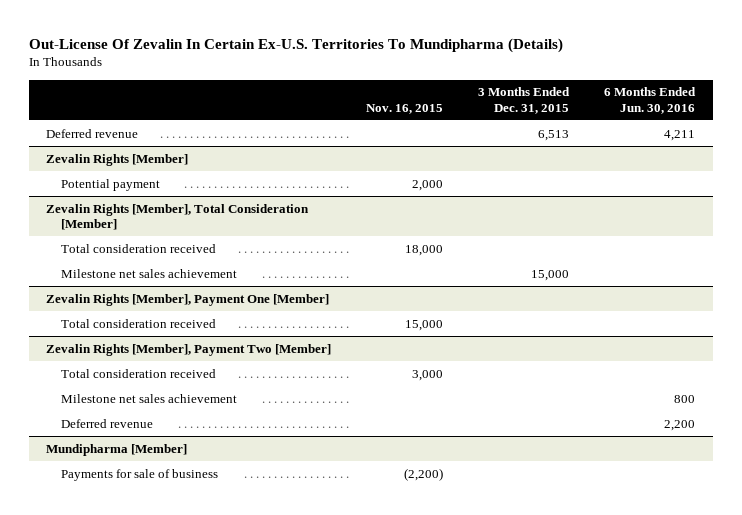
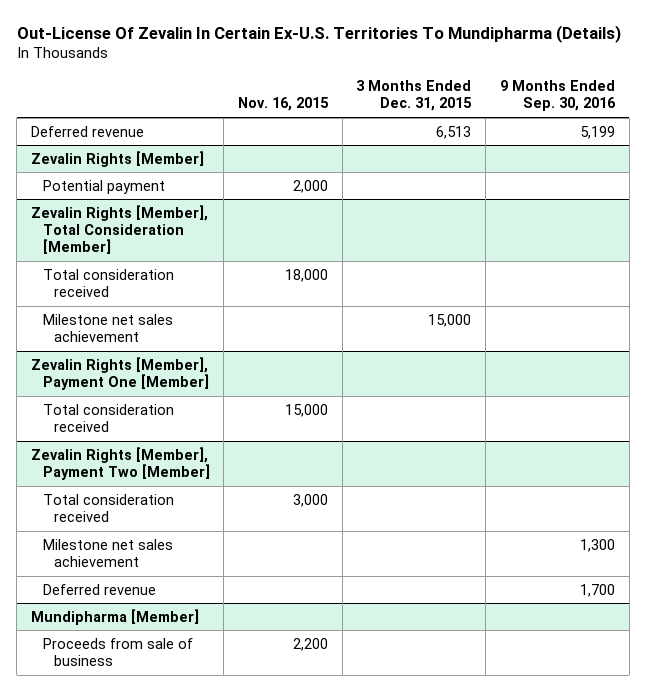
[604,87,697,114] 6 Months Ended Jun. 30, 2016 -> none
none -> [499,80,616,112] 9 Months Ended Sep. 30, 2016
[61,468,219,481] Payments for sale of business -> [42,637,193,666] Proceeds from sale of business
[404,467,444,481] (2,200) -> [293,637,329,651] 2,200

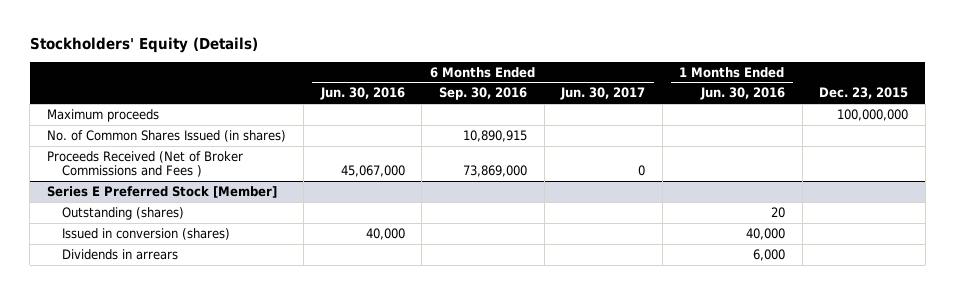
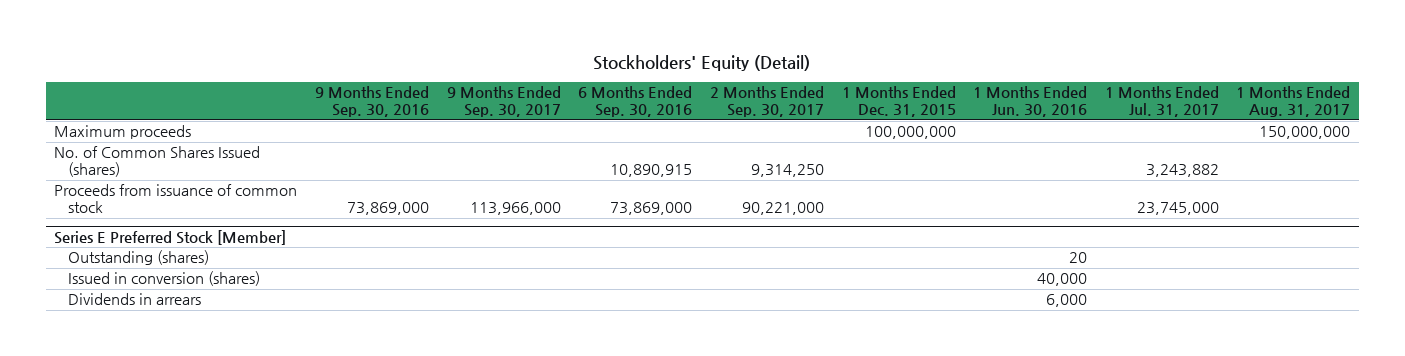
[29,37,258,54] Stockholders' Equity (Details) -> [593,54,811,71] Stockholders' Equity (Detail)
[319,87,405,101] Jun. 30, 2016 -> none
[560,87,646,101] Jun. 30, 2017 -> none
[819,87,909,100] Dec. 23, 2015 -> none
none -> [314,86,429,118] 9 Months Ended Sep. 30, 2016
none -> [446,86,561,118] 9 Months Ended Sep. 30, 2017
none -> [709,86,824,118] 2 Months Ended Sep. 30, 2017
none -> [841,86,956,118] 1 Months Ended Dec. 31, 2015
none -> [1104,86,1219,118] 1 Months Ended Jul. 31, 2017
none -> [1236,86,1351,118] 1 Months Ended Aug. 31, 2017
[47,129,287,142] No. of Common Shares Issued (in shares) -> [54,146,261,178] No. of Common Shares Issued (shares)
[47,150,244,178] Proceeds Received (Net of Broker Commissions and Fees ) -> [54,184,298,214] Proceeds from issuance of common stock

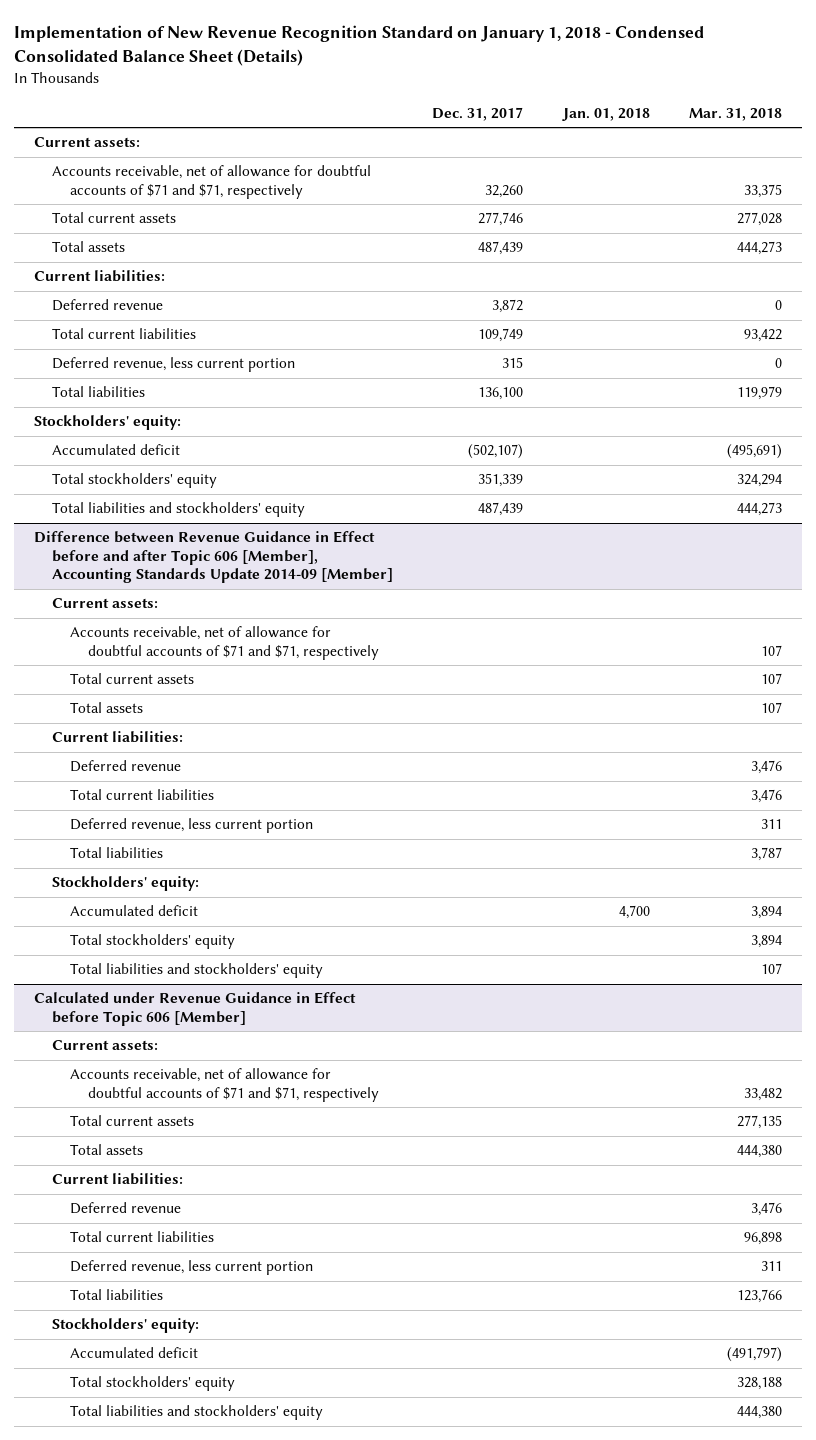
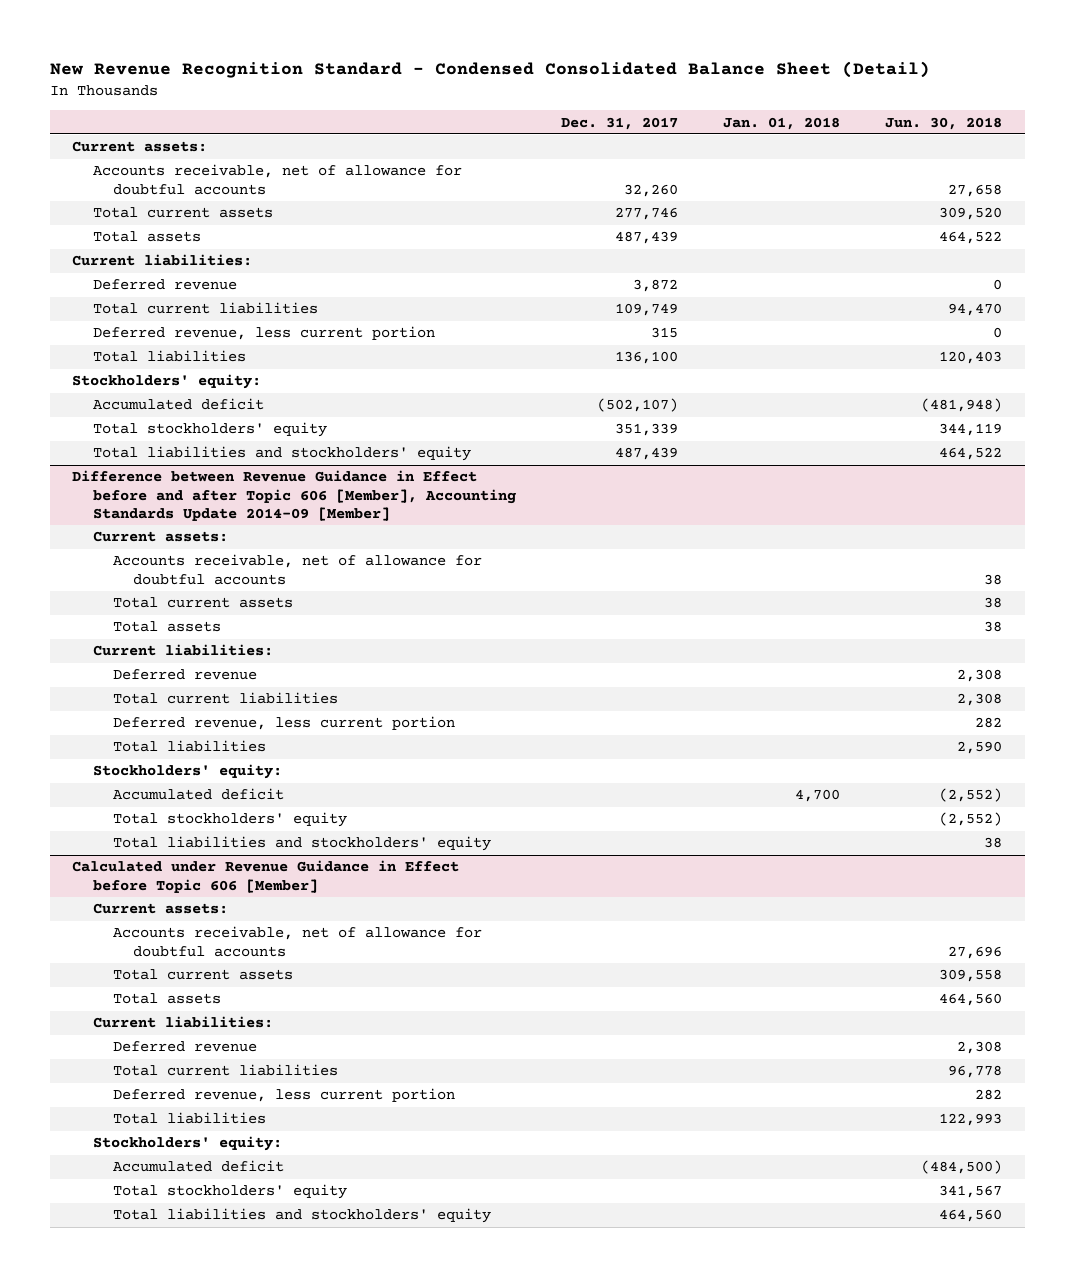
[14,25,705,67] Implementation of New Revenue Recognition Standard on January 1, 2018 - Condensed Consolidated Balance Sheet (Details) -> [49,60,930,78] New Revenue Recognition Standard - Condensed Consolidated Balance Sheet (Detail)
[688,107,782,121] Mar. 31, 2018 -> none
none -> [885,116,1003,130] Jun. 30, 2018
[51,165,371,199] Accounts receivable, net of allowance for doubtful accounts of $71 and $71, respectively -> [92,164,462,195] Accounts receivable, net of allowance for doubtful accounts
[69,626,379,660] Accounts receivable, net of allowance for doubtful accounts of $71 and $71, respectively -> [112,554,482,585] Accounts receivable, net of allowance for doubtful accounts
[69,1068,379,1102] Accounts receivable, net of allowance for doubtful accounts of $71 and $71, respectively -> [112,926,482,957] Accounts receivable, net of allowance for doubtful accounts

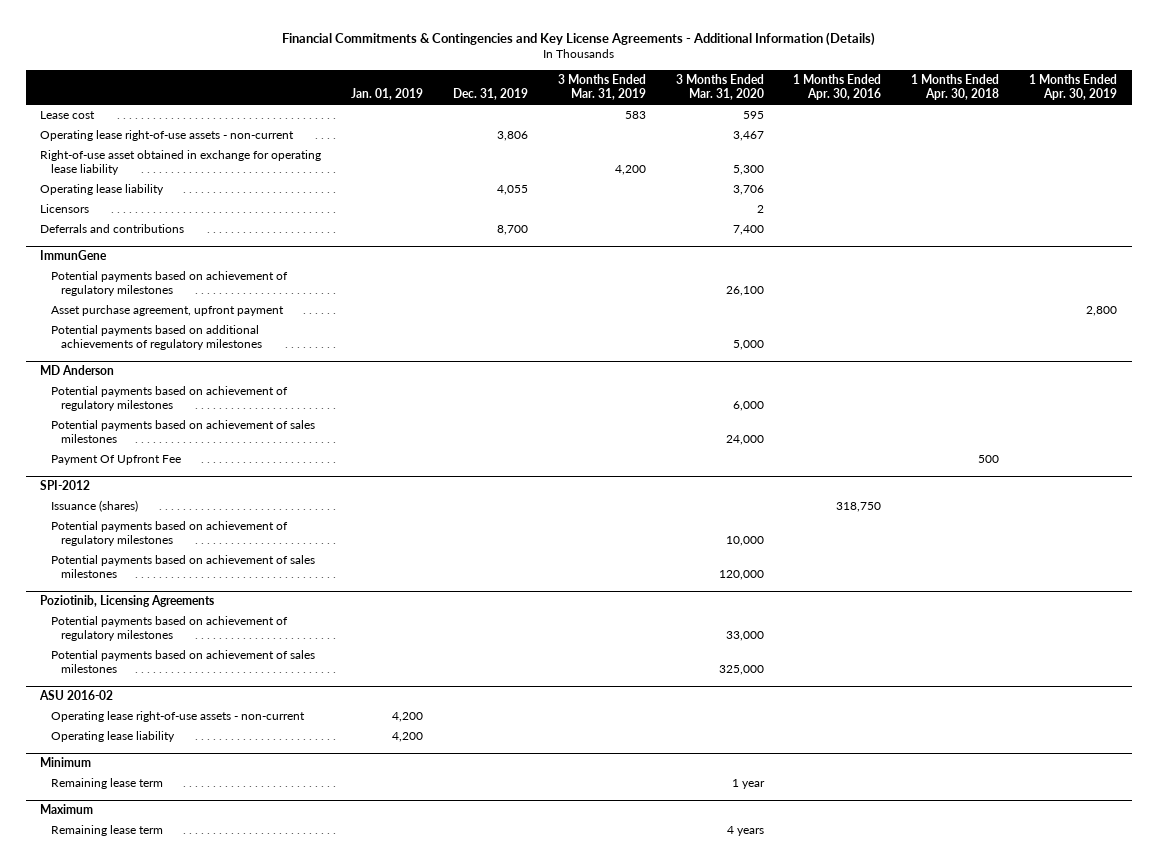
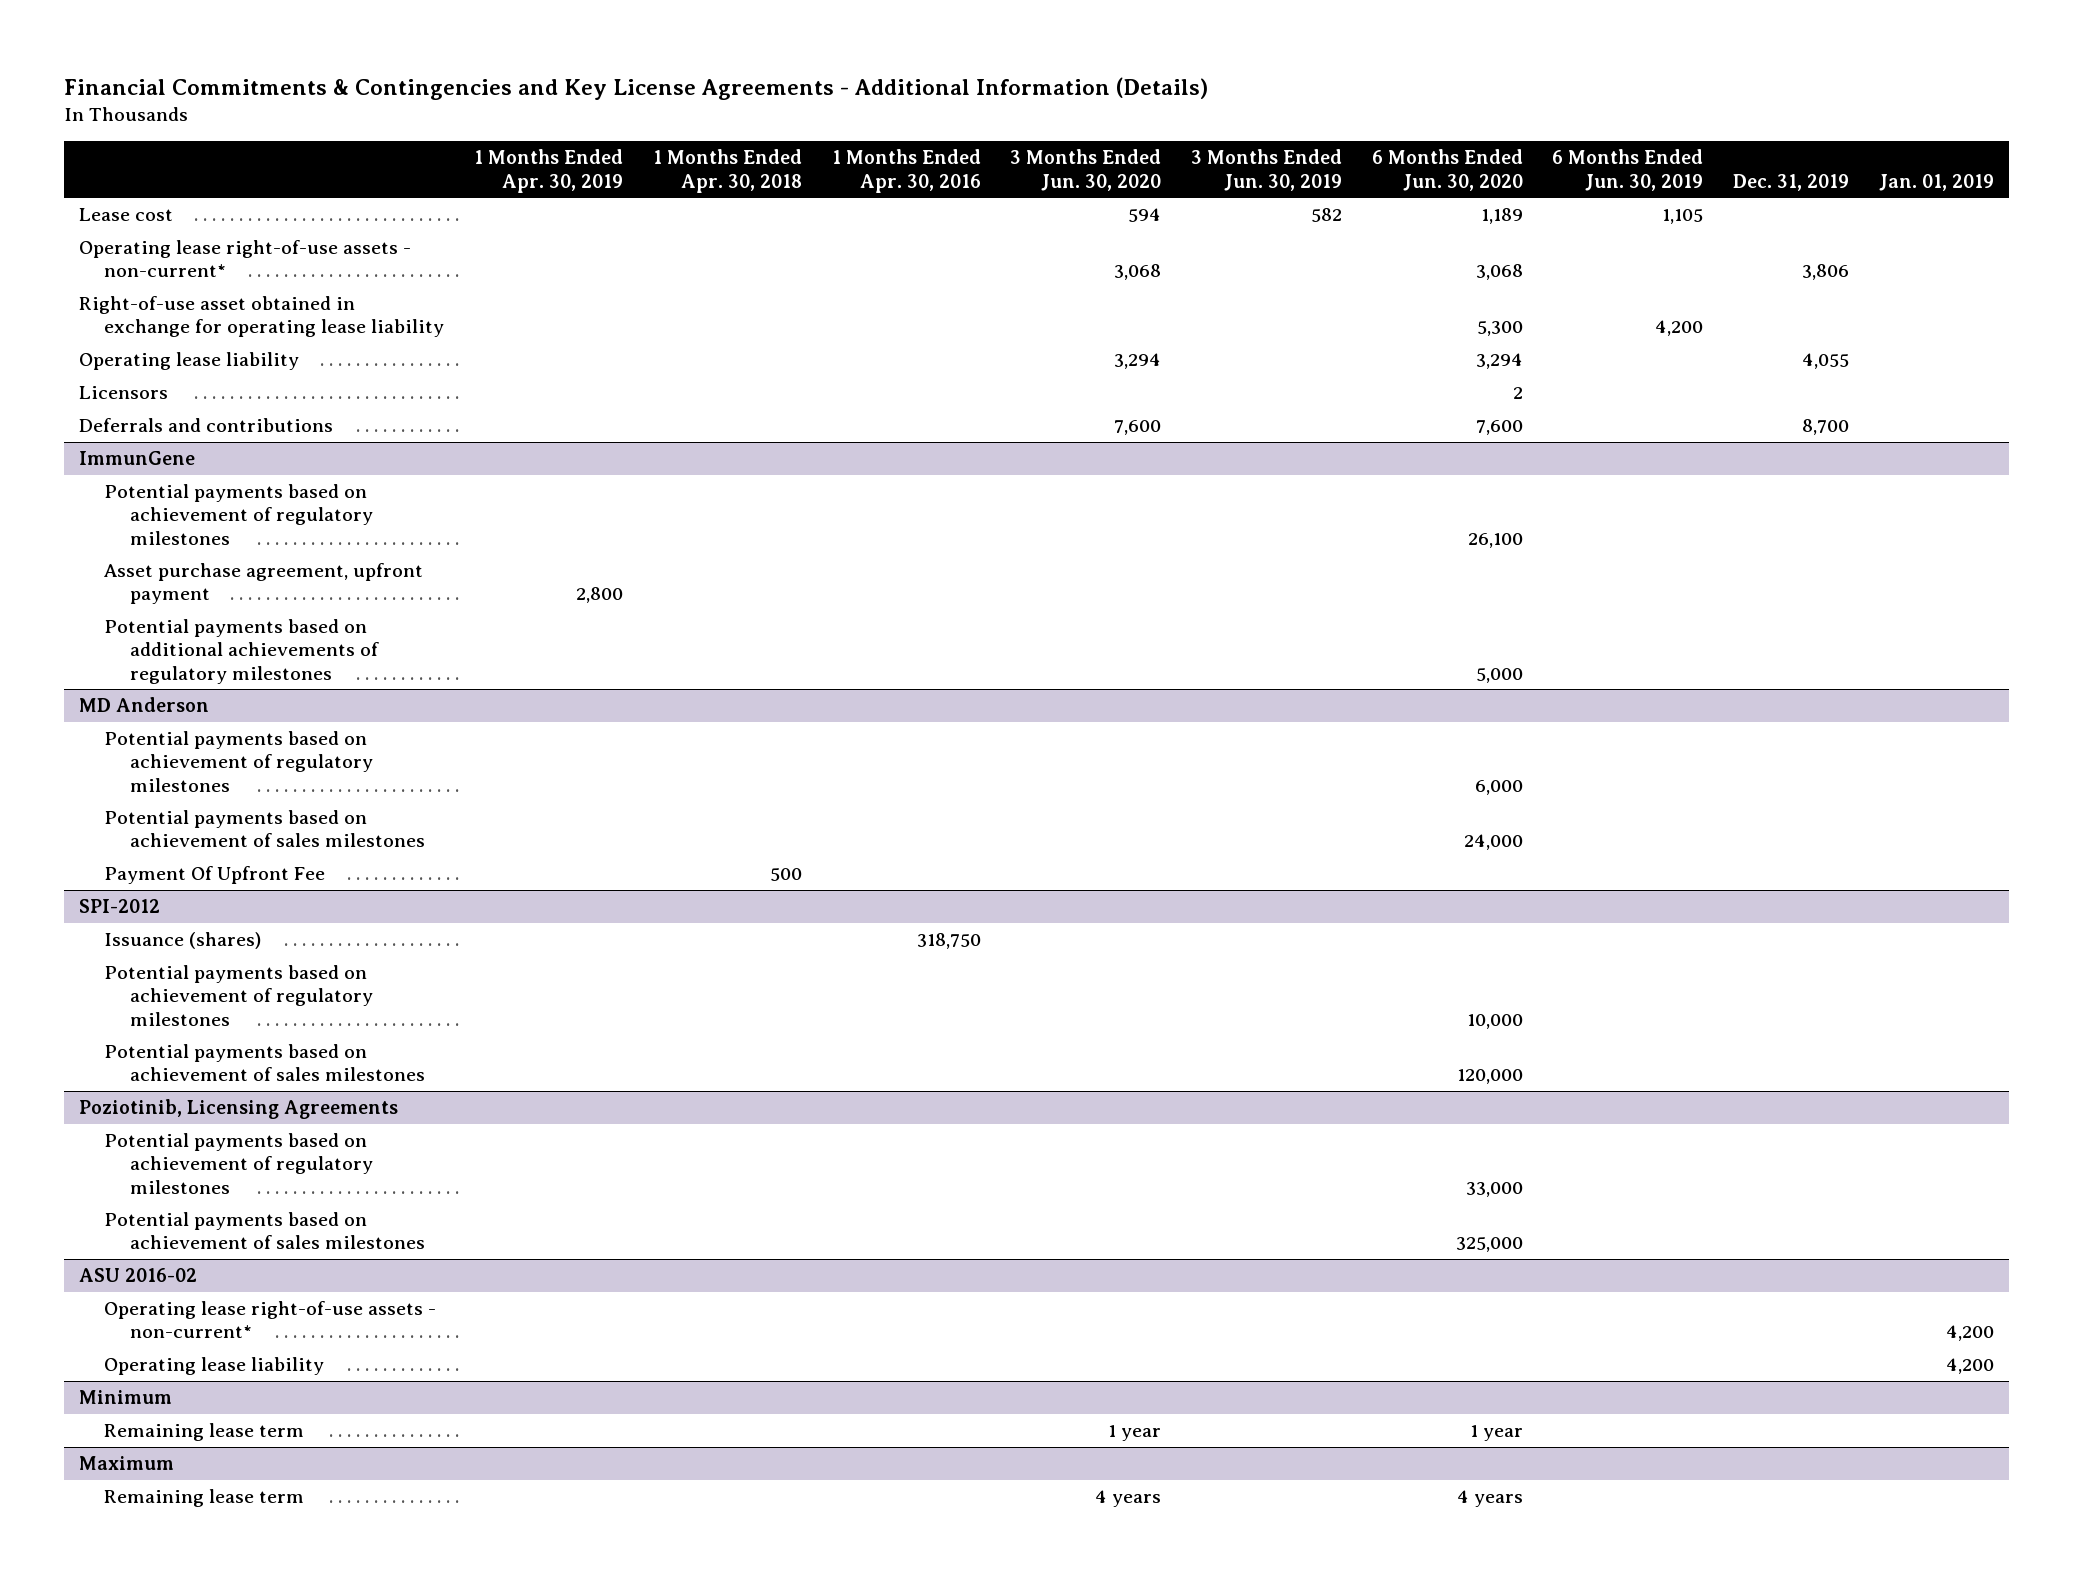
[557,73,646,100] 3 Months Ended Mar. 31, 2019 -> none
[675,73,764,100] 3 Months Ended Mar. 31, 2020 -> none
none -> [1010,149,1162,191] 3 Months Ended Jun. 30, 2020
none -> [1190,149,1342,191] 3 Months Ended Jun. 30, 2019
none -> [1371,149,1523,191] 6 Months Ended Jun. 30, 2020
none -> [1552,149,1704,191] 6 Months Ended Jun. 30, 2019
[40,130,295,142] Operating lease right-of-use assets - non-current -> [79,240,412,278] Operating lease right-of-use assets - non-current*
[50,711,305,723] Operating lease right-of-use assets - non-current -> [104,1301,437,1339] Operating lease right-of-use assets - non-current*

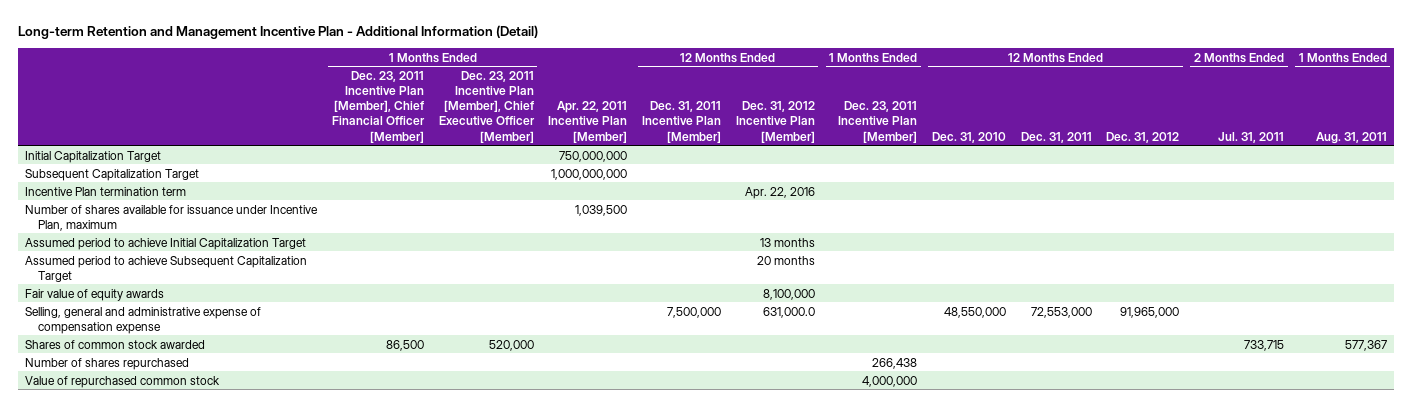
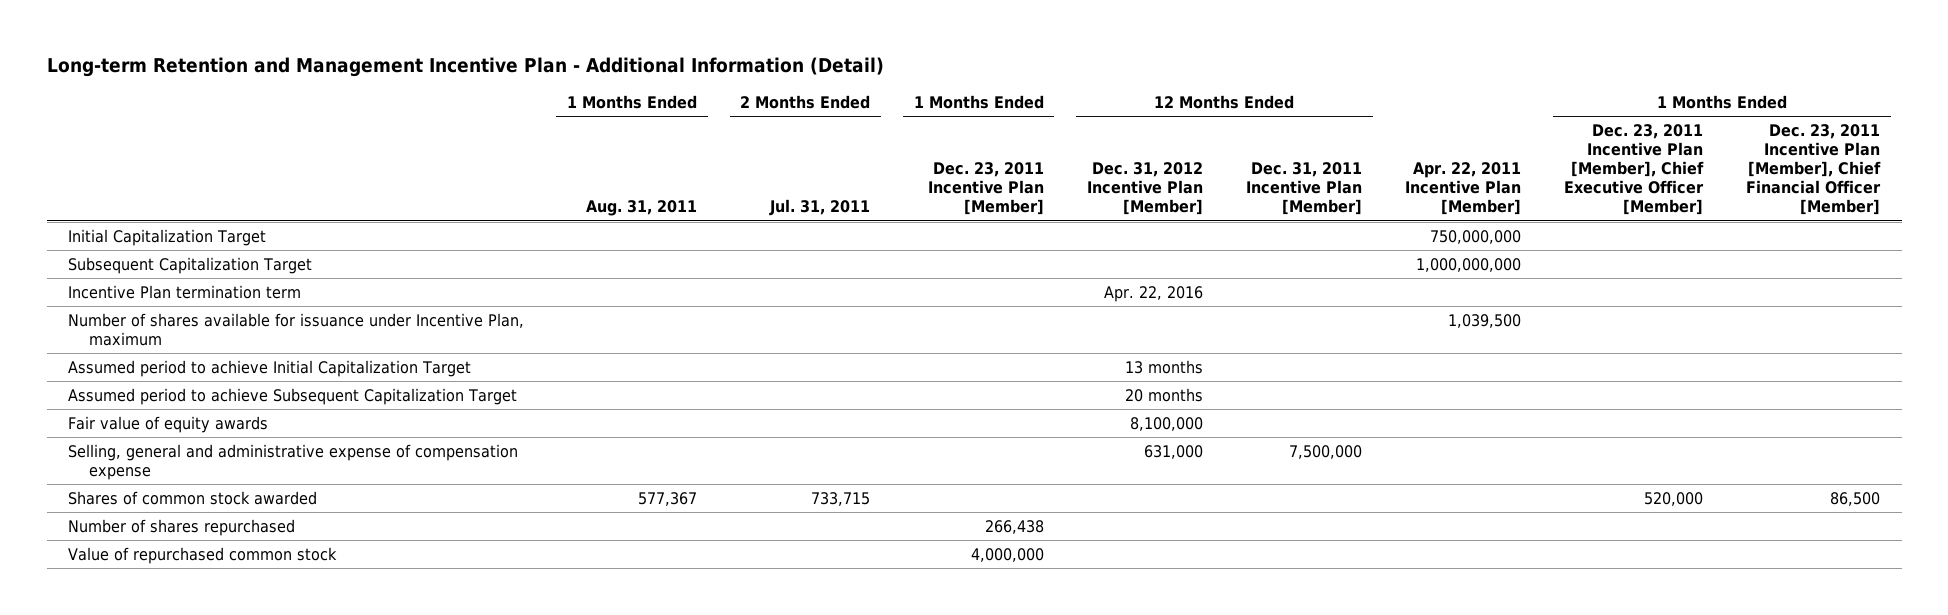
[932,131,1007,143] Dec. 31, 2010 -> none
[1020,131,1092,143] Dec. 31, 2011 -> none
[1106,131,1180,143] Dec. 31, 2012 -> none
[762,306,815,318] 631,000.0 -> [1143,445,1203,460] 631,000

